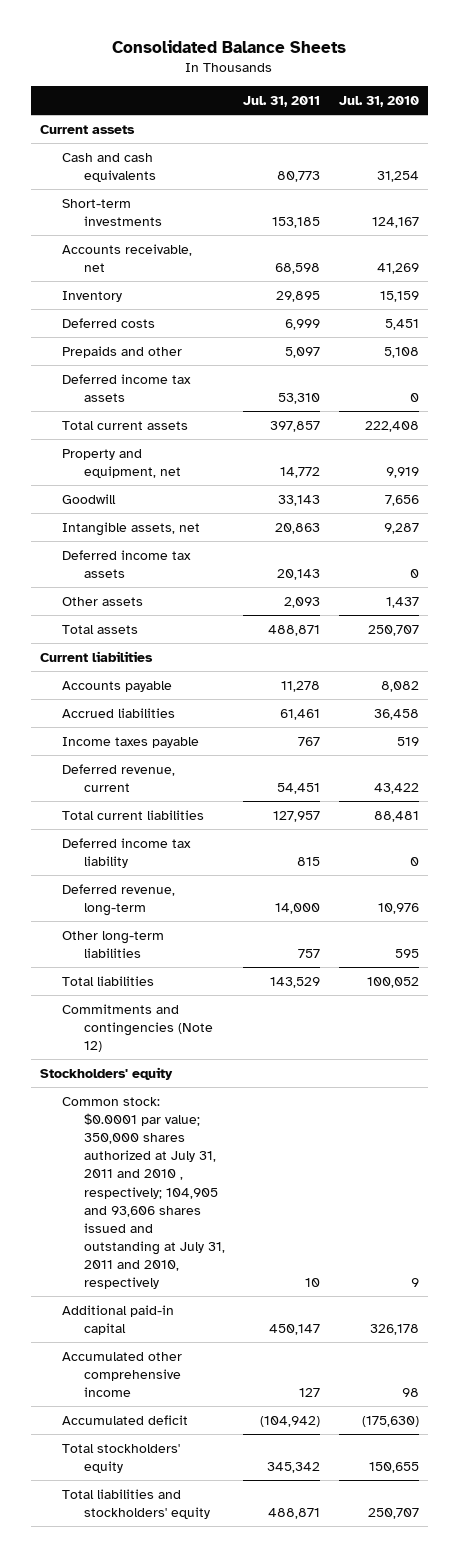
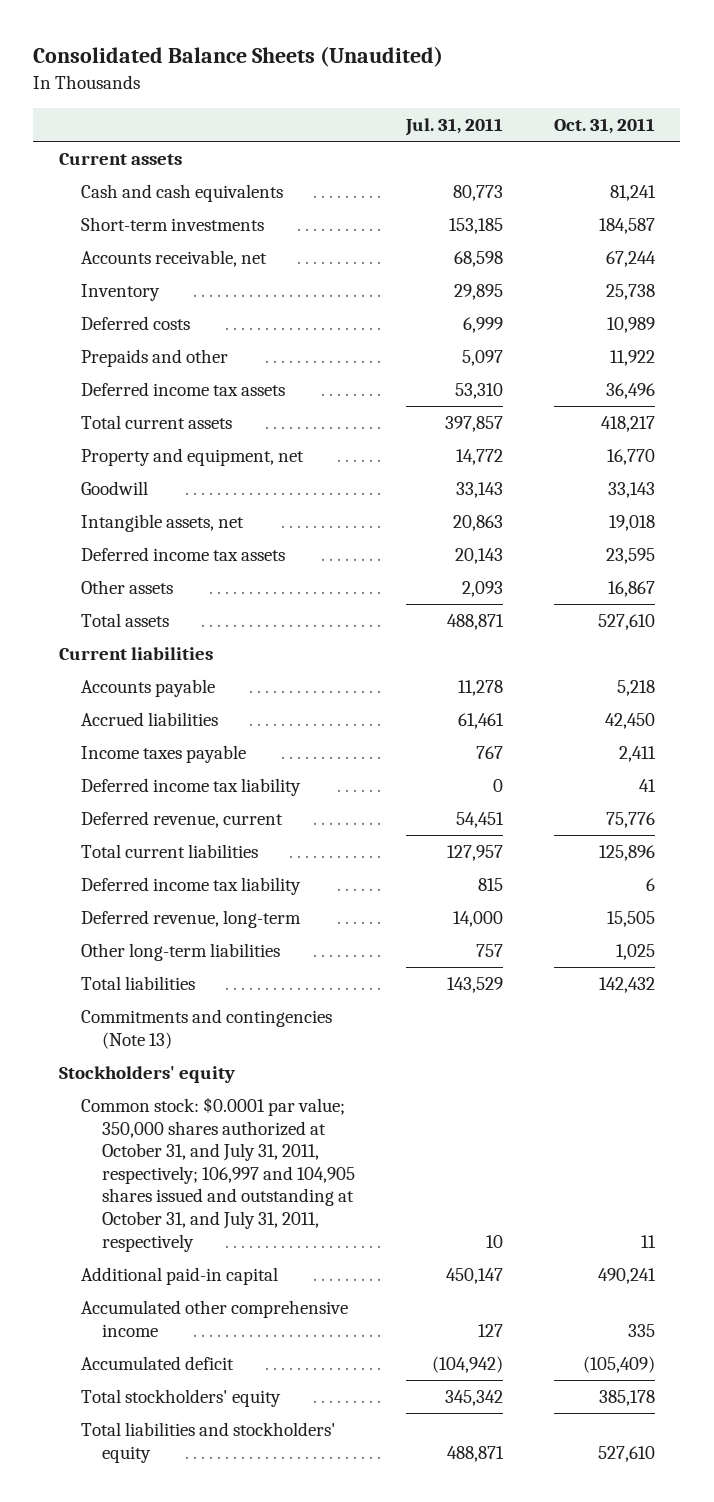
[112,39,347,53] Consolidated Balance Sheets -> [33,46,444,68] Consolidated Balance Sheets (Unaudited)
[338,96,419,108] Jul. 31, 2010 -> none
none -> [553,118,655,135] Oct. 31, 2011
none -> [80,778,301,797] Deferred income tax liability
[61,1003,214,1053] Commitments and contingencies (Note 12) -> [80,1009,332,1049] Commitments and contingencies (Note 13)
[61,1096,226,1290] Common stock: $0.0001 par value; 350,000 shares authorized at July 31, 2011 and 2010 , respectively; 104,905 and 93,606 shares issued and outstanding at July 31, 2011 and 2010, respectively -> [80,1097,356,1252] Common stock: $0.0001 par value; 350,000 shares authorized at October 31, and July 31, 2011, respectively; 106,997 and 104,905 shares issued and outstanding at October 31, and July 31, 2011, respectively

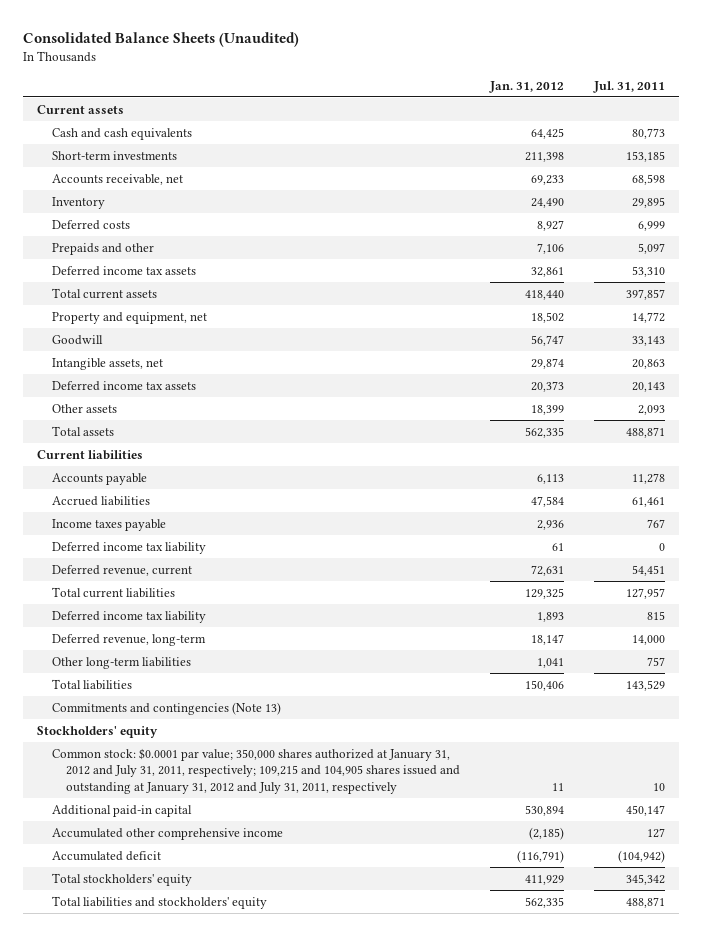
[553,118,655,135] Oct. 31, 2011 -> none
none -> [489,80,565,93] Jan. 31, 2012
[80,1097,356,1252] Common stock: $0.0001 par value; 350,000 shares authorized at October 31, and July 31, 2011, respectively; 106,997 and 104,905 shares issued and outstanding at October 31, and July 31, 2011, respectively -> [51,747,461,794] Common stock: $0.0001 par value; 350,000 shares authorized at January 31, 2012 and July 31, 2011, respectively; 109,215 and 104,905 shares issued and outstanding at January 31, 2012 and July 31, 2011, respectively

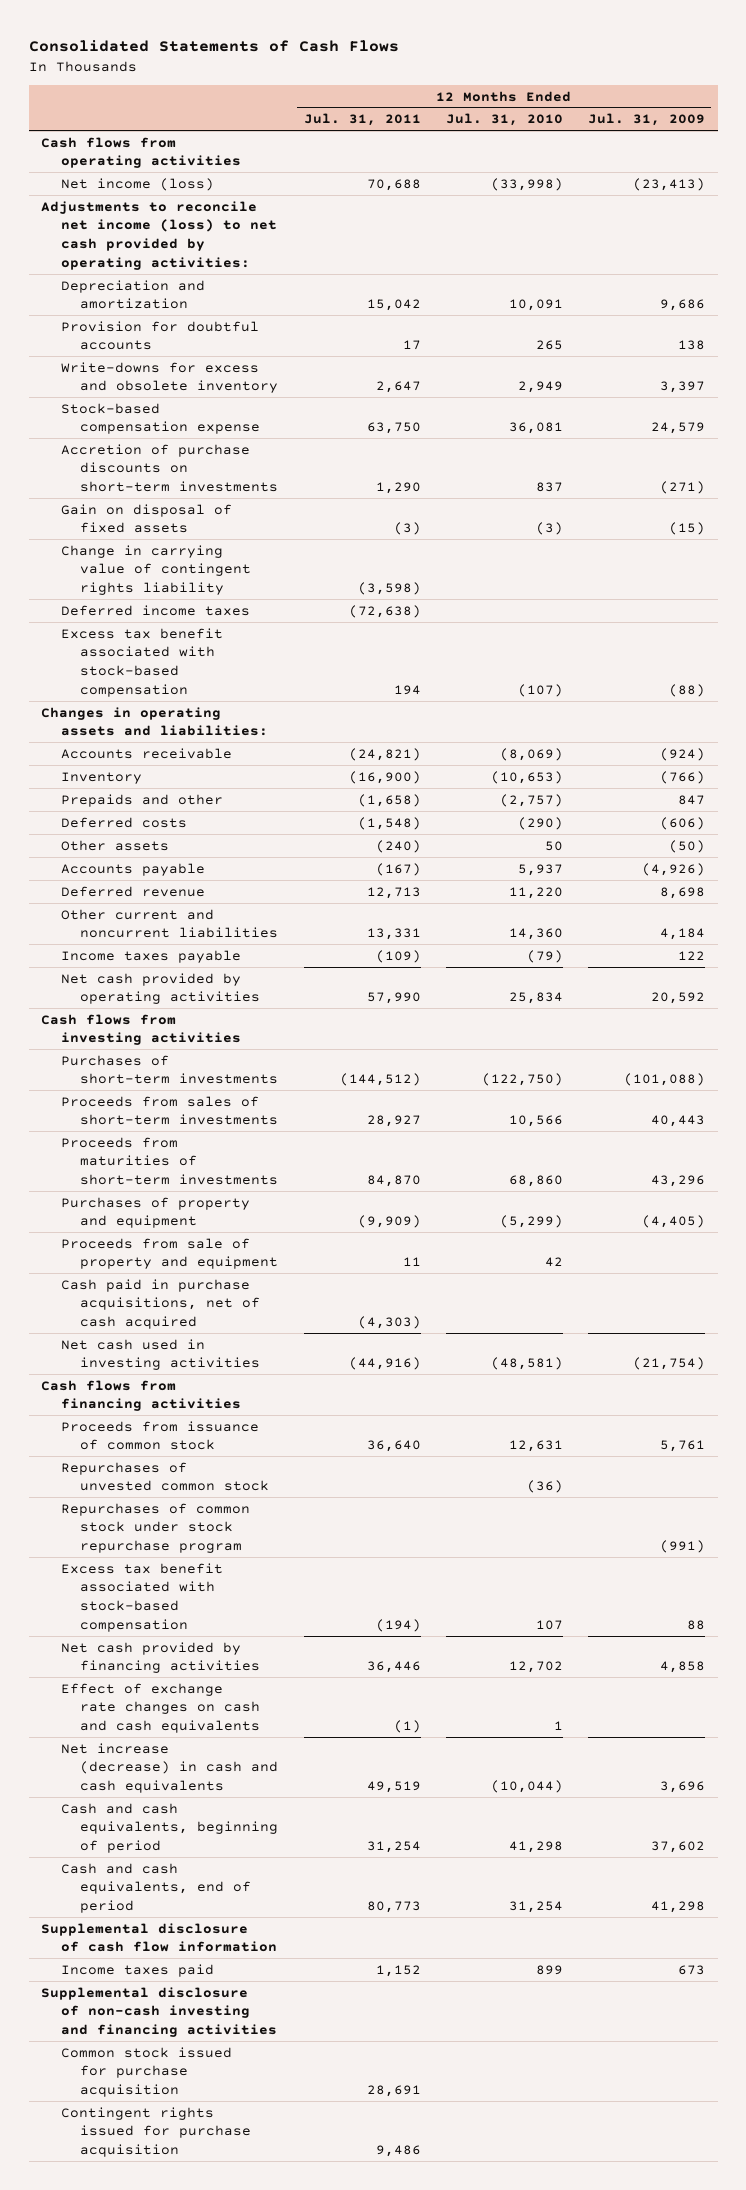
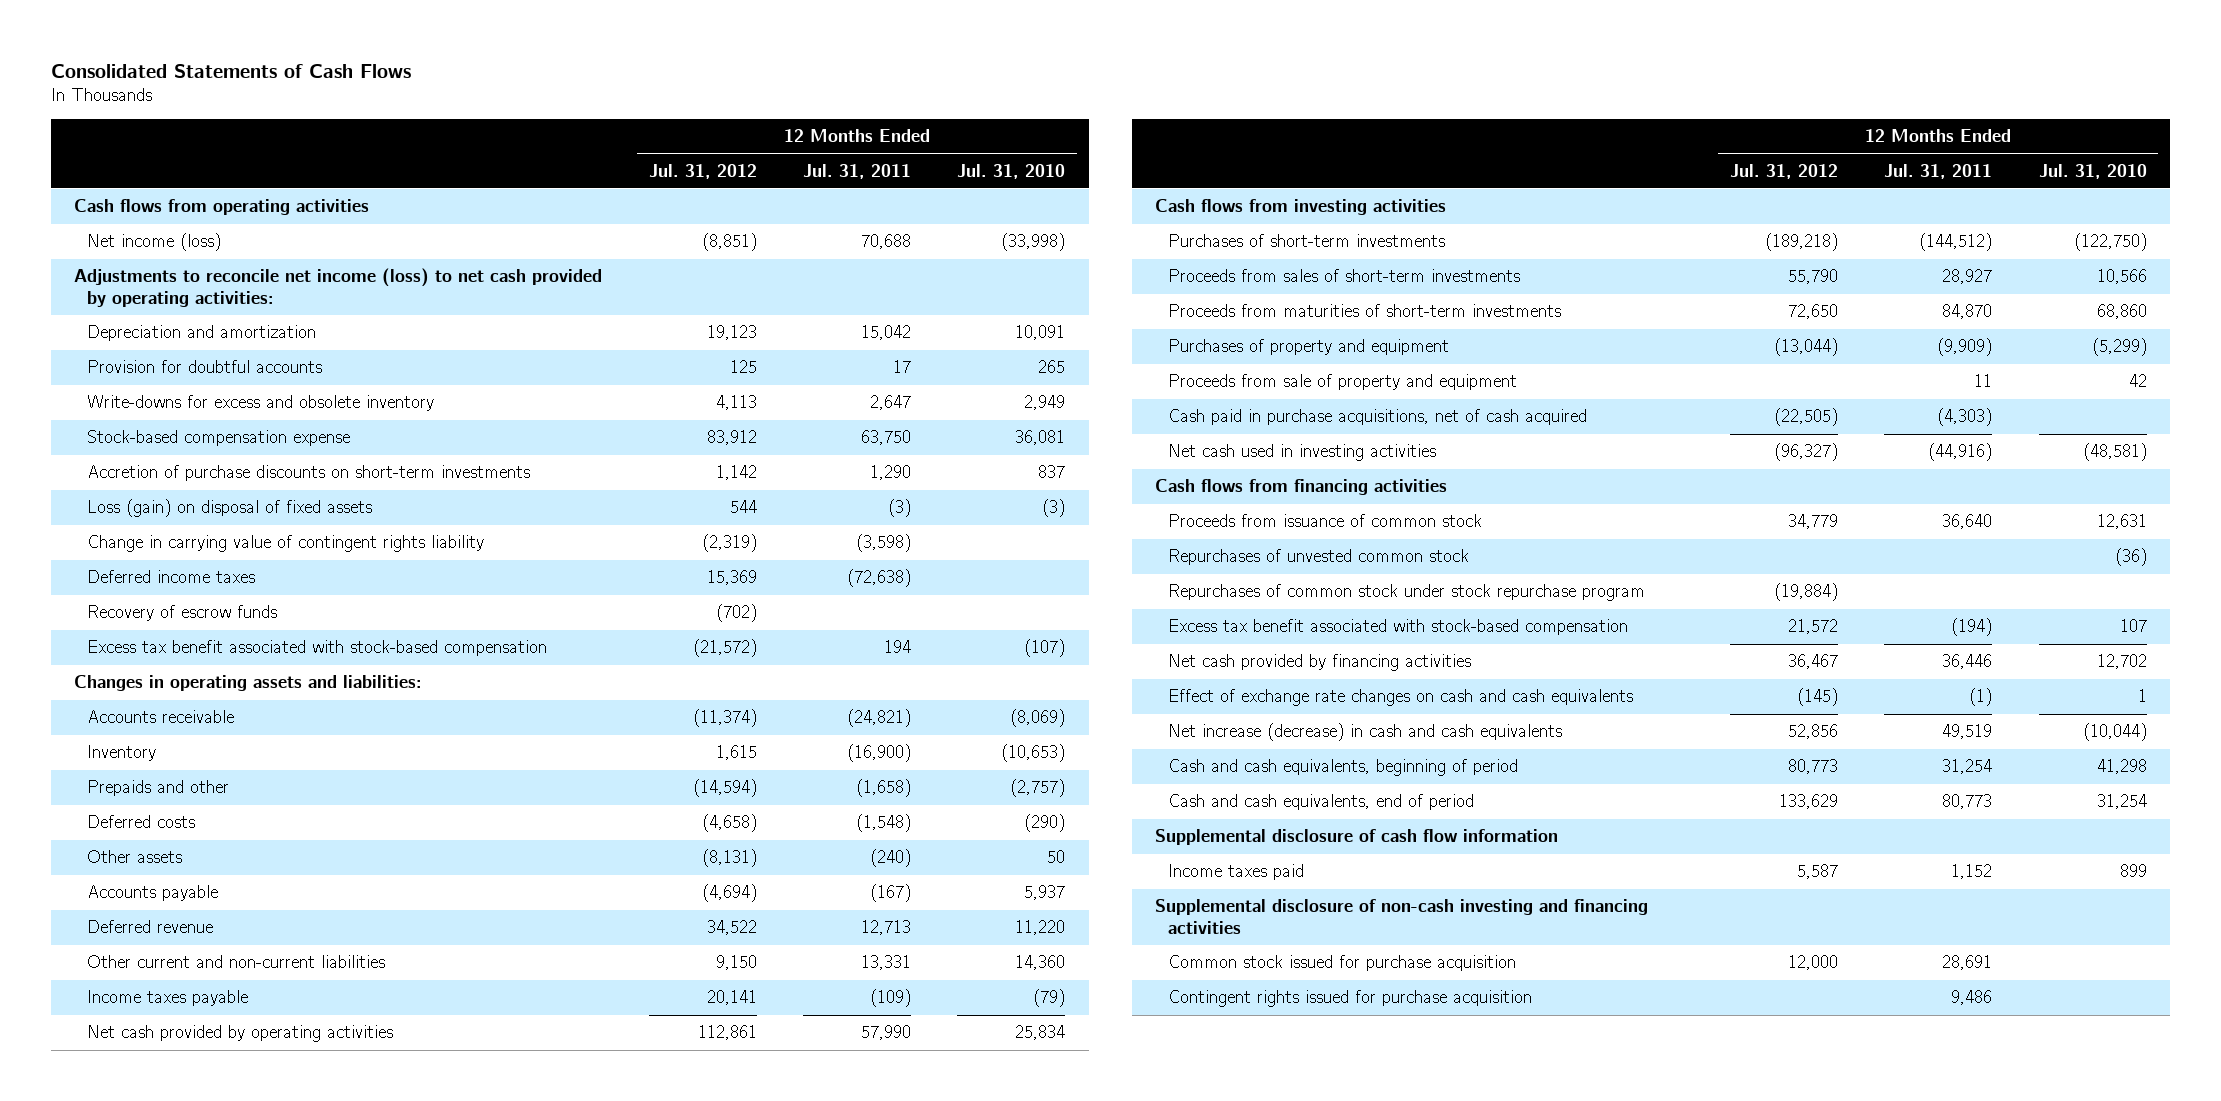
[588,113,706,127] Jul. 31, 2009 -> none
none -> [648,163,757,179] Jul. 31, 2012
[60,503,232,534] Gain on disposal of fixed assets -> [86,499,372,518] Loss (gain) on disposal of fixed assets
none -> [86,605,277,622] Recovery of escrow funds
[60,908,279,939] Other current and noncurrent liabilities -> [86,955,385,969] Other current and non-current liabilities

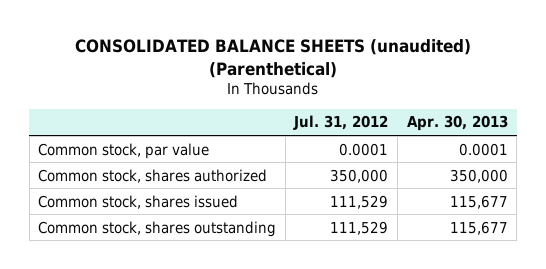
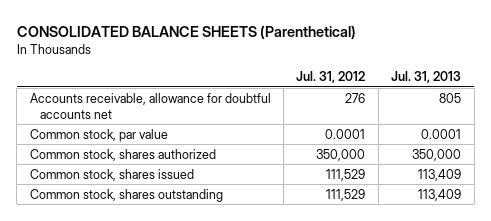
[74,38,471,78] CONSOLIDATED BALANCE SHEETS (unaudited) (Parenthetical) -> [16,24,356,39] CONSOLIDATED BALANCE SHEETS (Parenthetical)
[406,115,508,132] Apr. 30, 2013 -> none
none -> [391,71,462,84] Jul. 31, 2013
none -> [29,92,271,119] Accounts receivable, allowance for doubtful accounts net

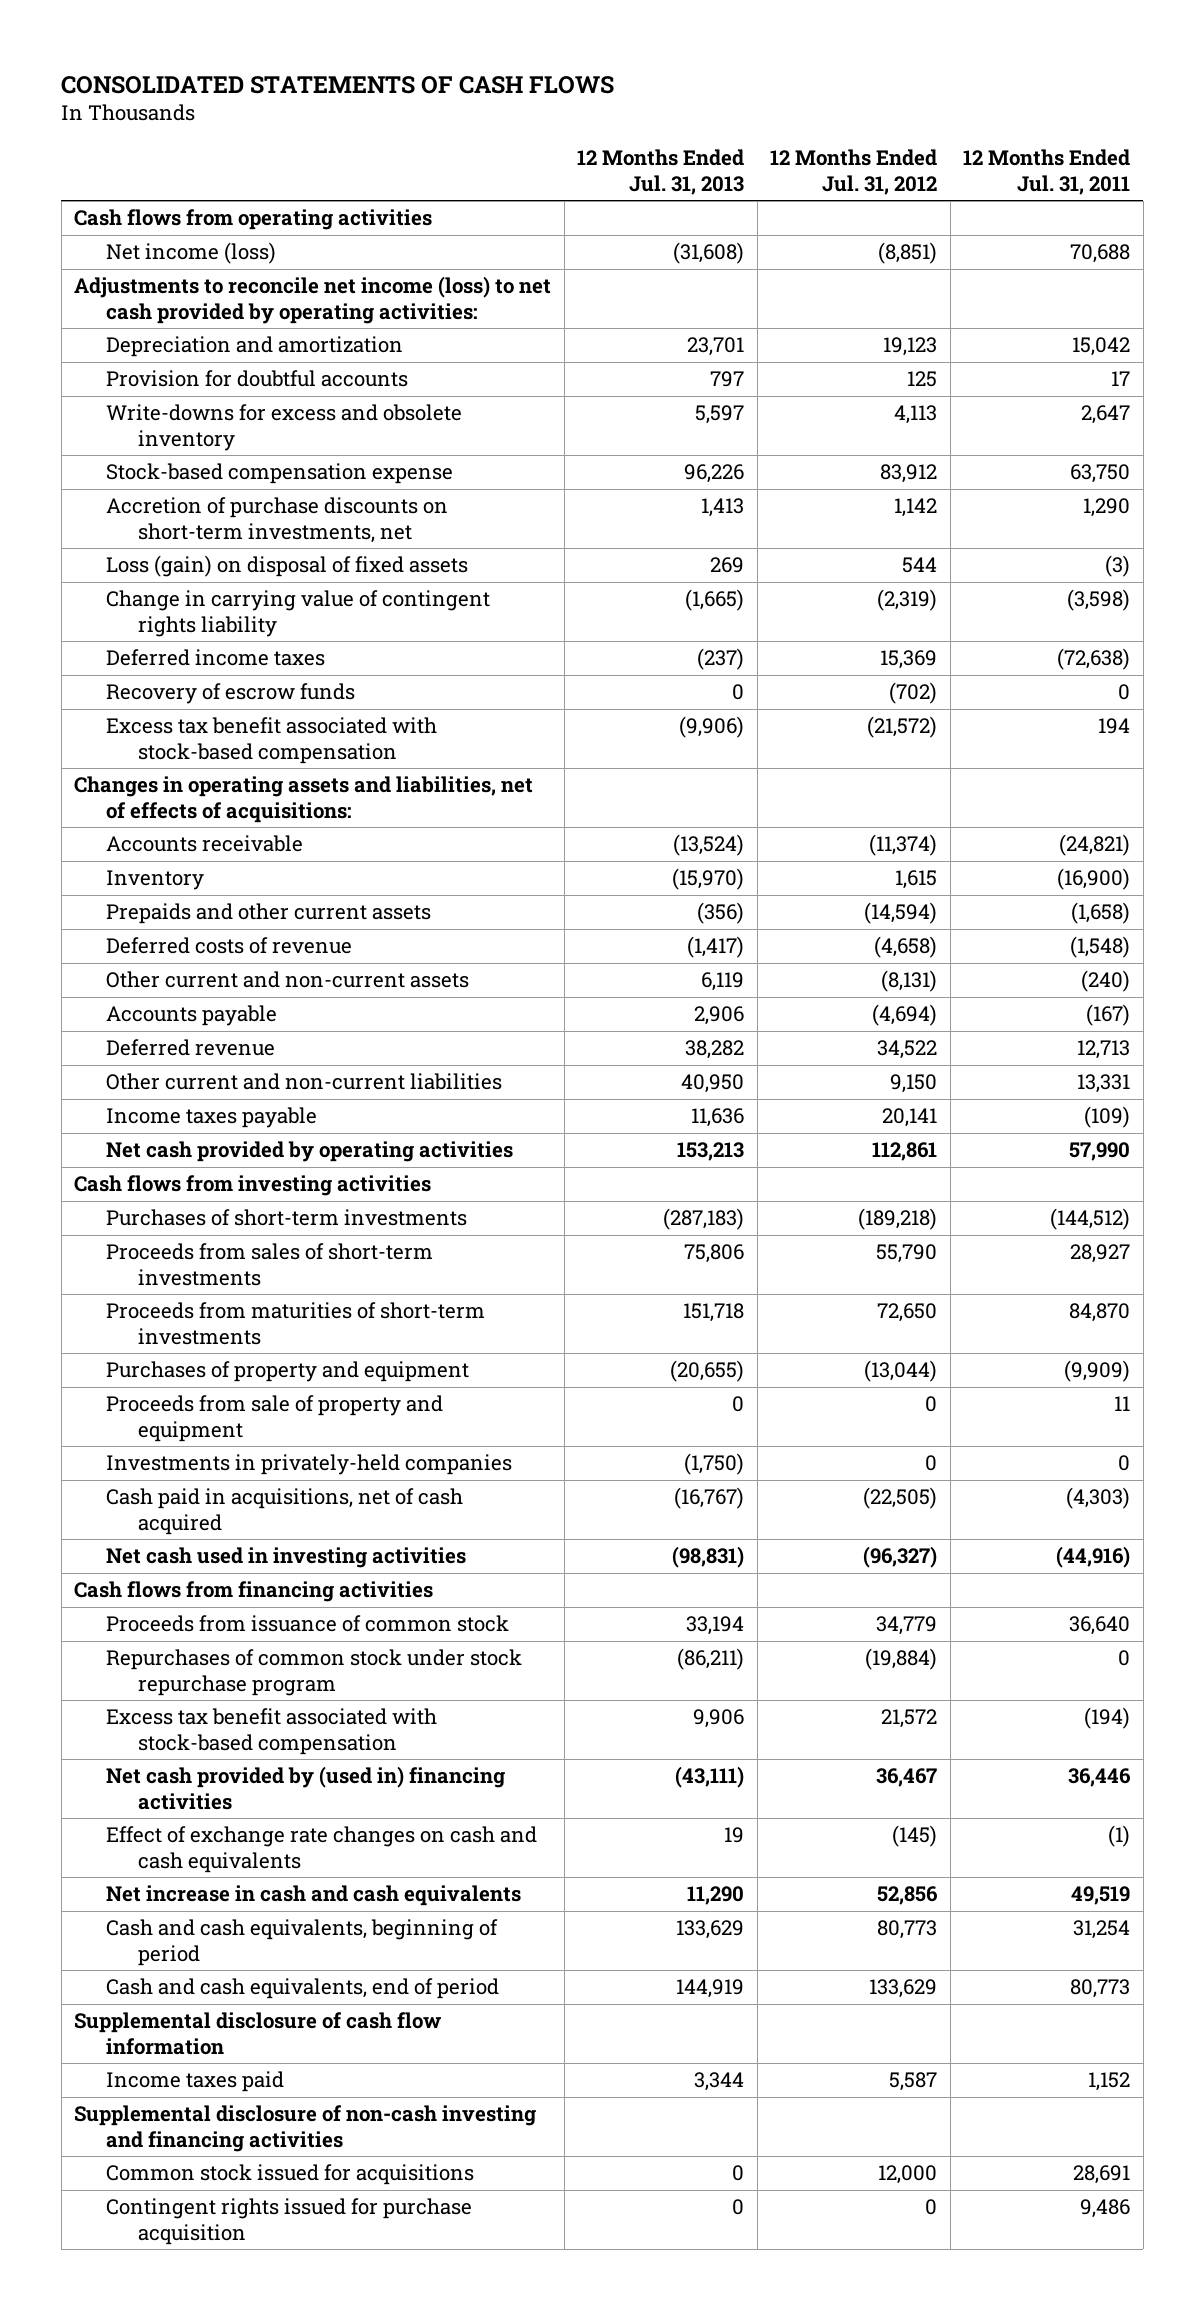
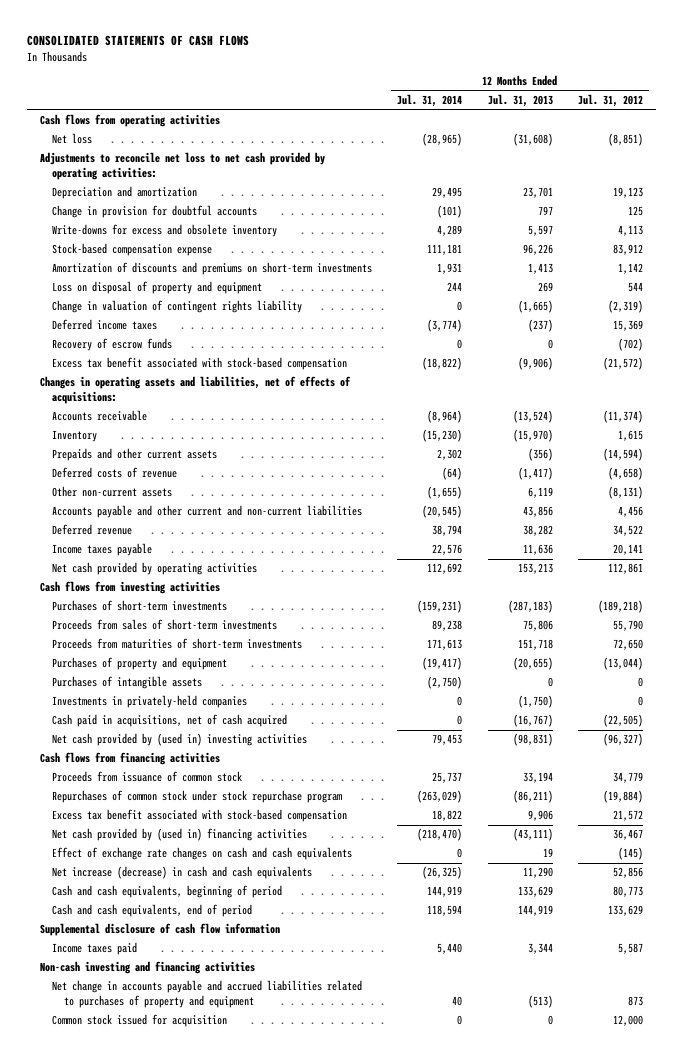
[963,149,1131,195] 12 Months Ended Jul. 31, 2011 -> none
none -> [397,94,463,108] Jul. 31, 2014
[106,242,277,265] Net income (loss) -> [51,133,92,145] Net loss
[74,276,552,324] Adjustments to reconcile net income (loss) to net cash provided by operating activities: -> [40,152,326,181] Adjustments to reconcile net loss to net cash provided by operating activities:
[106,370,409,388] Provision for doubtful accounts -> [51,205,257,219] Change in provision for doubtful accounts
[106,497,449,543] Accretion of purchase discounts on short-term investments, net -> [51,262,372,276] Amortization of discounts and premiums on short-term investments
[106,555,469,578] Loss (gain) on disposal of fixed assets -> [51,281,262,295] Loss on disposal of property and equipment
[106,590,491,637] Change in carrying value of contingent rights liability -> [51,300,302,314] Change in valuation of contingent rights liability
[106,971,470,989] Other current and non-current assets -> [51,486,172,498] Other non-current assets
[106,1005,278,1027] Accounts payable -> [51,505,362,519] Accounts payable and other current and non-current liabilities
[694,1006,745,1026] 2,906 -> [522,506,553,518] 43,856
[872,1004,938,1027] (4,694) -> [617,506,643,518] 4,456
[106,1073,503,1091] Other current and non-current liabilities -> none
[106,1395,444,1442] Proceeds from sale of property and equipment -> none
none -> [51,676,202,690] Purchases of intangible assets
[106,1547,467,1569] Net cash used in investing activities -> [51,733,307,747] Net cash provided by (used in) investing activities
[106,1885,522,1907] Net increase in cash and cash equivalents -> [51,866,312,880] Net increase (decrease) in cash and cash equivalents
[106,2198,473,2245] Contingent rights issued for purchase acquisition -> none
[74,2105,537,2152] Supplemental disclosure of non-cash investing and financing activities -> [40,961,256,975] Non-cash investing and financing activities
none -> [51,980,362,1009] Net change in accounts payable and accrued liabilities related to purchases of property and equipment
[106,2164,475,2186] Common stock issued for acquisitions -> [51,1014,227,1028] Common stock issued for acquisition

